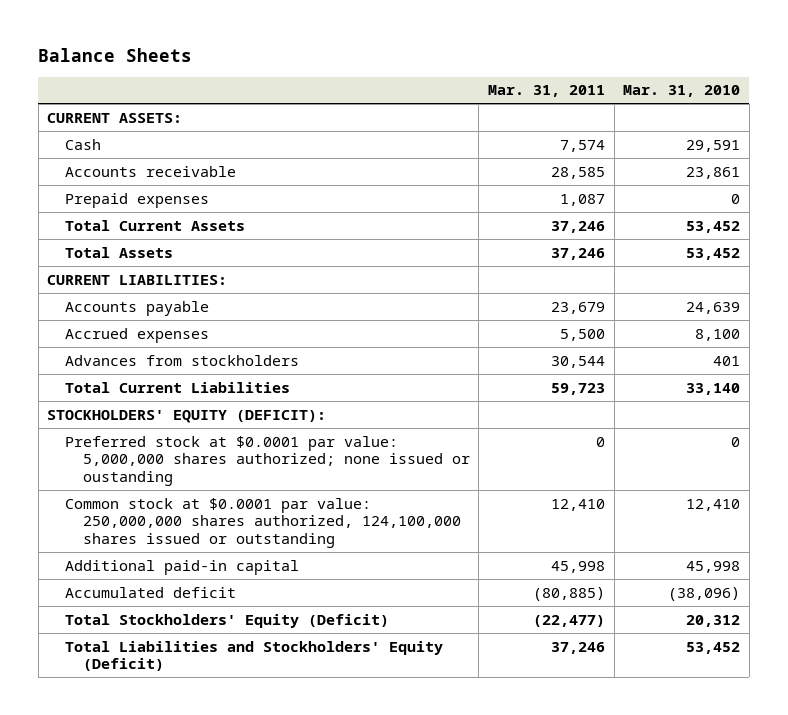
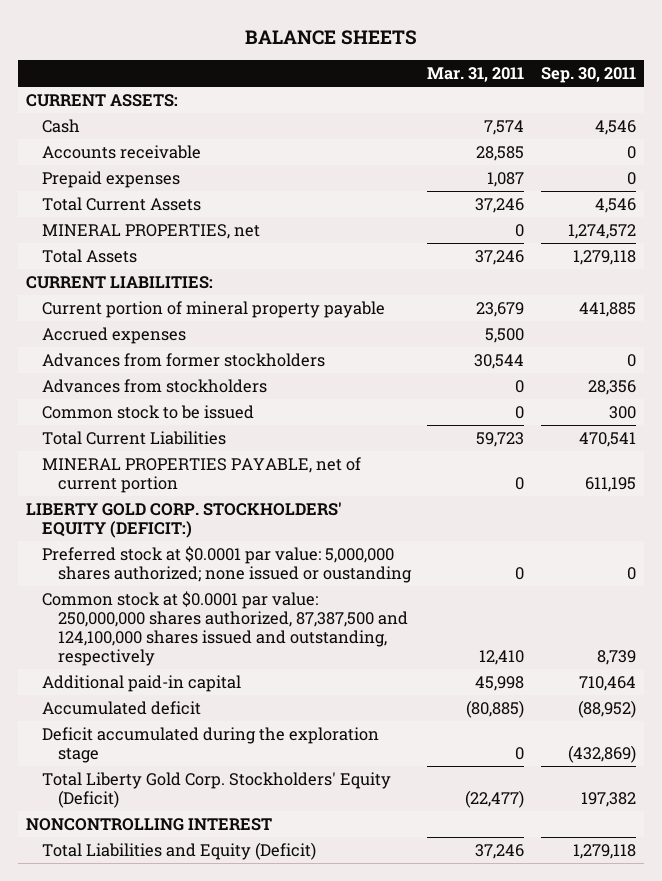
[38,47,193,62] Balance Sheets -> [245,29,418,45] BALANCE SHEETS
[623,85,741,98] Mar. 31, 2010 -> none
none -> [541,67,637,84] Sep. 30, 2011
none -> [42,223,261,239] MINERAL PROPERTIES, net
[65,300,210,316] Accounts payable -> [42,300,386,318] Current portion of mineral property payable
none -> [42,352,326,367] Advances from former stockholders
[551,355,606,368] 30,544 -> [515,379,525,393] 0
none -> [42,404,255,419] Common stock to be issued
none -> [42,456,362,493] MINERAL PROPERTIES PAYABLE, net of current portion
[47,409,327,423] STOCKHOLDERS' EQUITY (DEFICIT): -> [26,501,343,538] LIBERTY GOLD CORP. STOCKHOLDERS' EQUITY (DEFICIT:)
[65,497,461,548] Common stock at $0.0001 par value: 250,000,000 shares authorized, 124,100,000 shares issued or outstanding -> [42,590,408,667] Common stock at $0.0001 par value: 250,000,000 shares authorized, 87,387,500 and 124,100,000 shares issued and outstanding, respectively
none -> [42,726,380,763] Deficit accumulated during the exploration stage
[65,613,390,628] Total Stockholders' Equity (Deficit) -> [42,771,392,808] Total Liberty Gold Corp. Stockholders' Equity (Deficit)
none -> [26,817,273,831] NONCONTROLLING INTEREST
[65,640,444,672] Total Liabilities and Stockholders' Equity (Deficit) -> [42,841,317,860] Total Liabilities and Equity (Deficit)

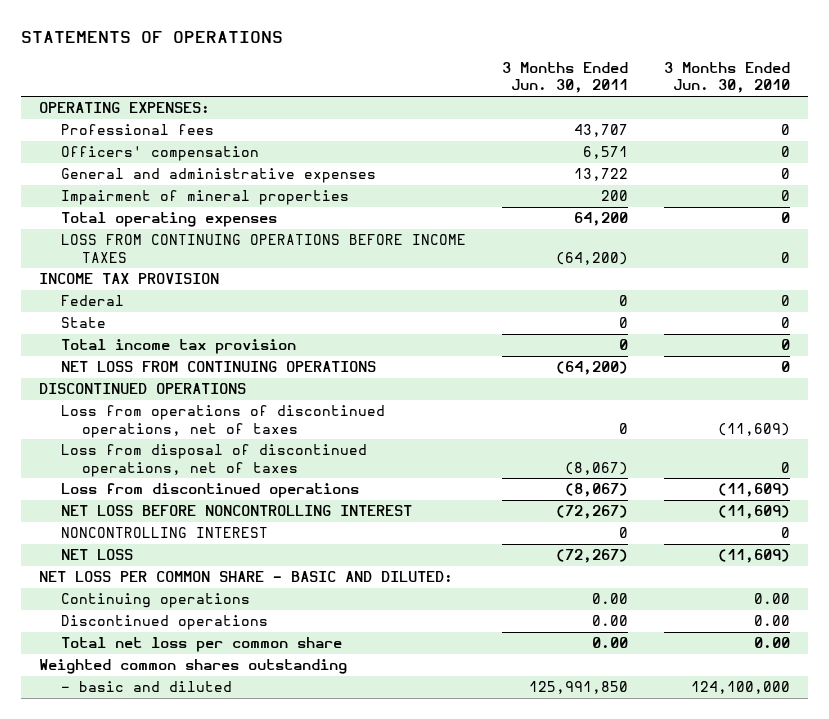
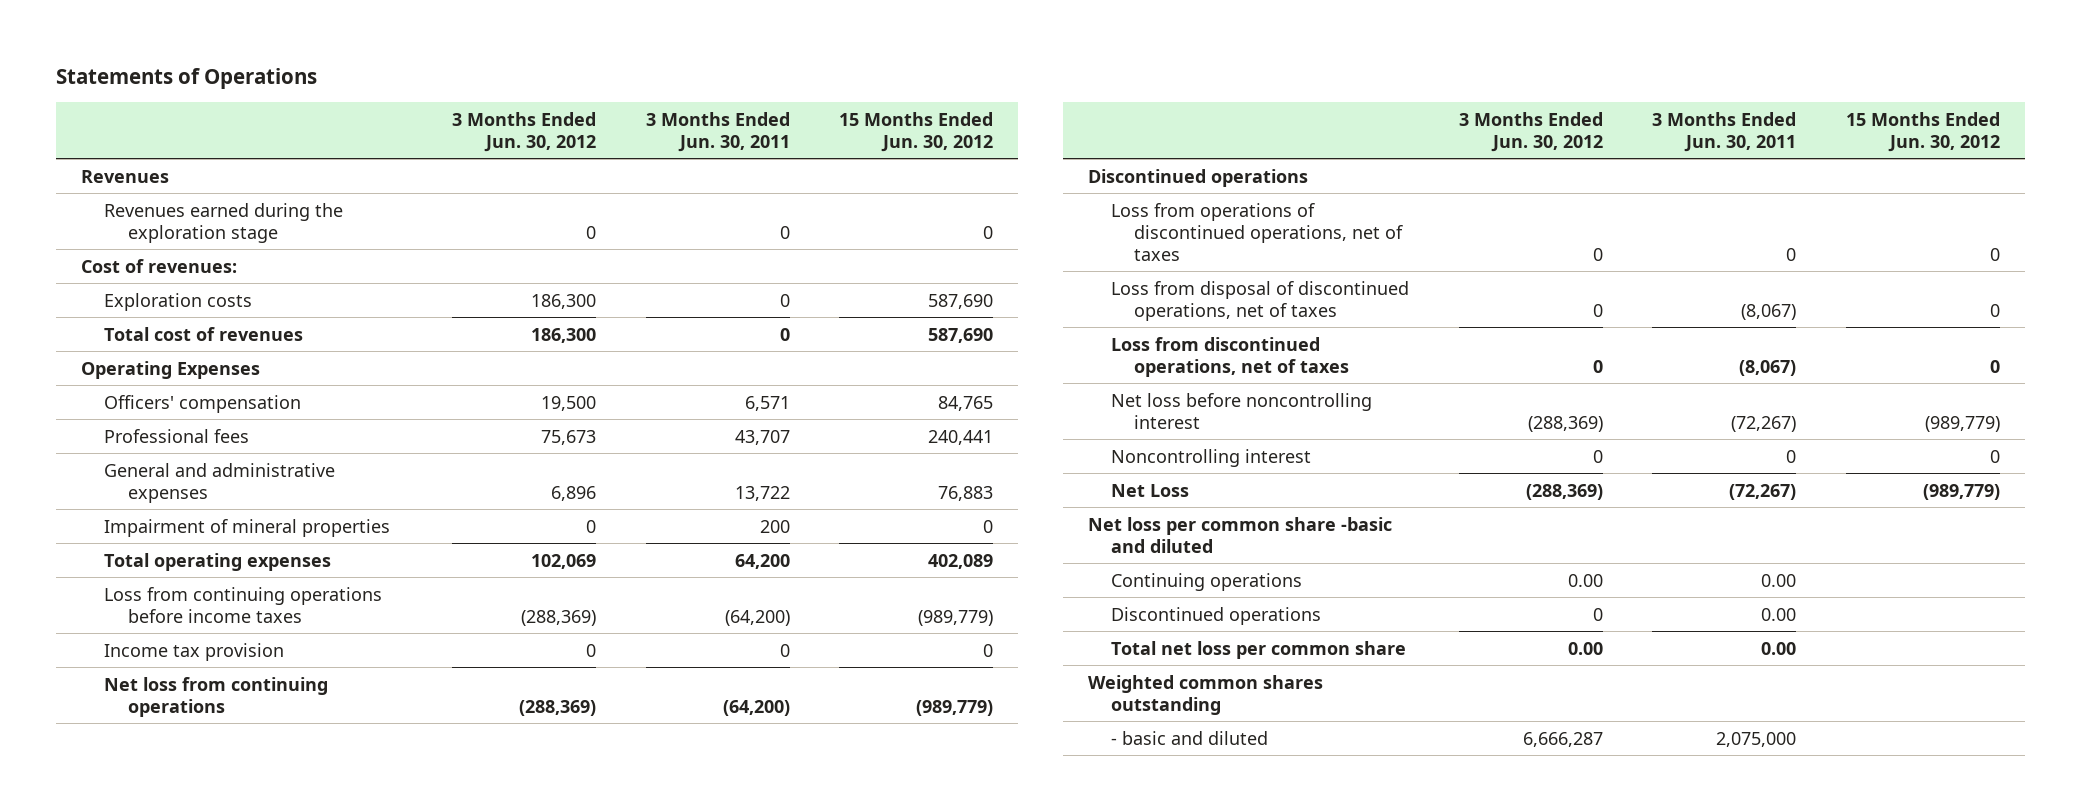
[21,30,284,43] STATEMENTS OF OPERATIONS -> [56,68,318,90] Statements of Operations
[664,62,791,94] 3 Months Ended Jun. 30, 2010 -> none
none -> [452,111,597,152] 3 Months Ended Jun. 30, 2012
none -> [839,111,994,152] 15 Months Ended Jun. 30, 2012
none -> [81,169,170,183] Revenues
none -> [104,202,344,243] Revenues earned during the exploration stage
none -> [81,258,238,273] Cost of revenues:
none -> [104,292,253,311] Exploration costs
none -> [104,326,304,341] Total cost of revenues
[39,102,211,114] OPERATING EXPENSES: -> [81,360,261,379] Operating Expenses
[60,124,214,136] Professional fees -> [104,428,250,443] Professional fees
[39,273,220,285] INCOME TAX PROVISION -> none
[60,295,124,307] Federal -> none
[60,317,106,329] State -> none
[60,234,466,263] LOSS FROM CONTINUING OPERATIONS BEFORE INCOME TAXES -> [104,586,383,623] Loss from continuing operations before income taxes
[60,339,296,355] Total income tax provision -> [104,642,285,661] Income tax provision
[60,361,376,373] NET LOSS FROM CONTINUING OPERATIONS -> [104,676,329,717] Net loss from continuing operations
[39,383,247,395] DISCONTINUED OPERATIONS -> [1087,168,1308,187] Discontinued operations
[60,483,359,499] Loss from discontinued operations -> [1111,336,1350,377] Loss from discontinued operations, net of taxes
[60,505,412,517] NET LOSS BEFORE NONCONTROLLING INTEREST -> [1111,392,1373,429] Net loss before noncontrolling interest
[60,527,268,539] NONCONTROLLING INTEREST -> [1111,448,1312,467] Noncontrolling interest
[60,549,133,561] NET LOSS -> [1111,483,1190,497] Net Loss
[39,571,454,583] NET LOSS PER COMMON SHARE - BASIC AND DILUTED: -> [1087,516,1392,553] Net loss per common share -basic and diluted
[528,681,628,695] 125,991,850 -> [1716,731,1797,747] 2,075,000

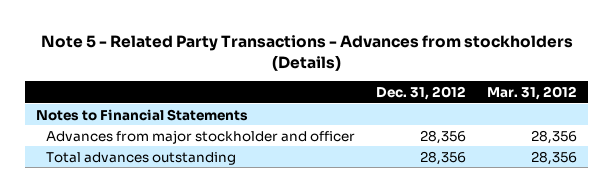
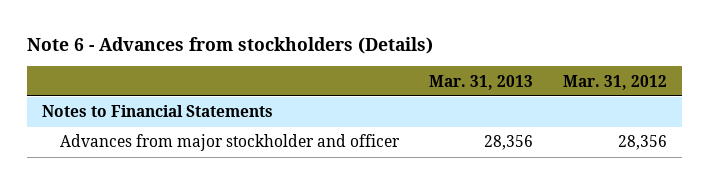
[40,34,573,71] Note 5 - Related Party Transactions - Advances from stockholders (Details) -> [26,36,433,54] Note 6 - Advances from stockholders (Details)
[376,86,467,101] Dec. 31, 2012 -> none
none -> [428,74,533,90] Mar. 31, 2013
[46,151,237,165] Total advances outstanding -> none

